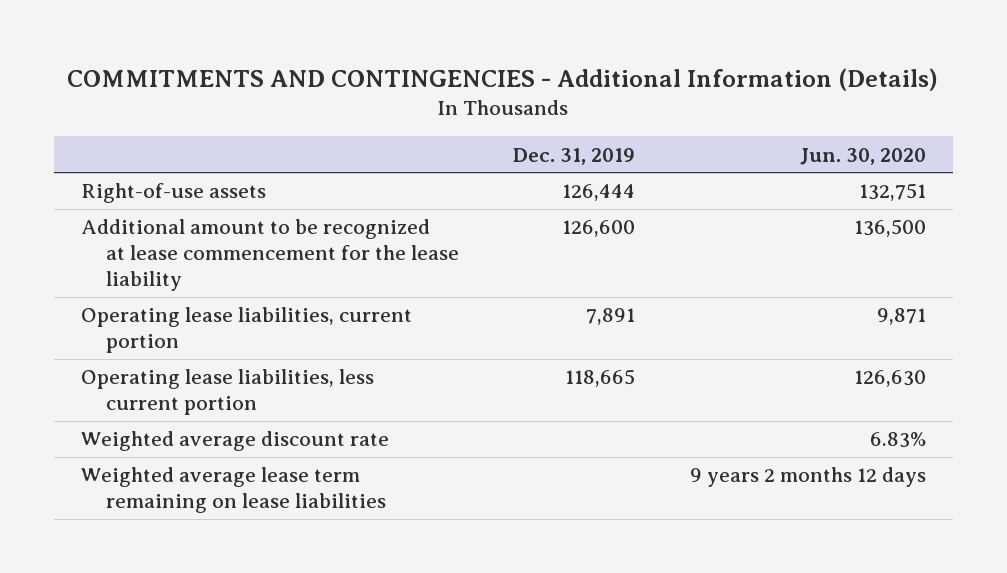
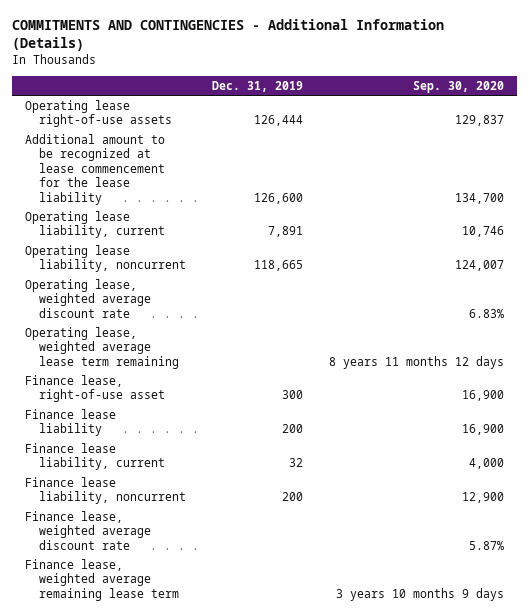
[799,147,926,165] Jun. 30, 2020 -> none
none -> [413,80,505,93] Sep. 30, 2020
[80,183,266,204] Right-of-use assets -> [25,99,172,128] Operating lease right-of-use assets
[80,307,412,354] Operating lease liabilities, current portion -> [25,210,165,239] Operating lease liability, current
[80,369,374,416] Operating lease liabilities, less current portion -> [25,244,186,273] Operating lease liability, noncurrent
[80,431,389,452] Weighted average discount rate -> [25,278,151,318] Operating lease, weighted average discount rate
[80,467,386,514] Weighted average lease term remaining on lease liabilities -> [25,326,179,369] Operating lease, weighted average lease term remaining
none -> [25,374,165,403] Finance lease, right-of-use asset
none -> [25,408,117,437] Finance lease liability
none -> [25,442,165,471] Finance lease liability, current
none -> [25,476,186,505] Finance lease liability, noncurrent
none -> [25,510,151,550] Finance lease, weighted average discount rate
none -> [25,558,179,601] Finance lease, weighted average remaining lease term

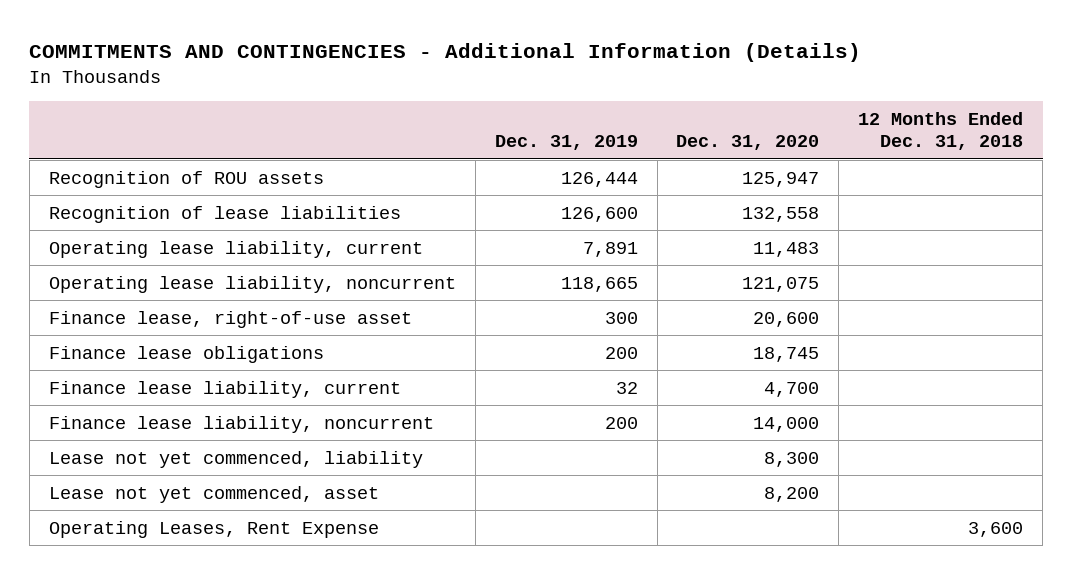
[413,80,505,93] Sep. 30, 2020 -> none
none -> [676,135,820,151] Dec. 31, 2020
none -> [858,111,1024,151] 12 Months Ended Dec. 31, 2018
[25,99,172,128] Operating lease right-of-use assets -> [48,170,324,188] Recognition of ROU assets
[25,133,166,205] Additional amount to be recognized at lease commencement for the lease liability -> [48,205,401,223] Recognition of lease liabilities
[25,278,151,318] Operating lease, weighted average discount rate -> none
[25,326,179,369] Operating lease, weighted average lease term remaining -> none
[25,408,117,437] Finance lease liability -> [48,345,324,363] Finance lease obligations
[25,510,151,550] Finance lease, weighted average discount rate -> none
[25,558,179,601] Finance lease, weighted average remaining lease term -> none
none -> [48,450,423,468] Lease not yet commenced, liability
none -> [48,485,379,503] Lease not yet commenced, asset
none -> [48,520,379,538] Operating Leases, Rent Expense

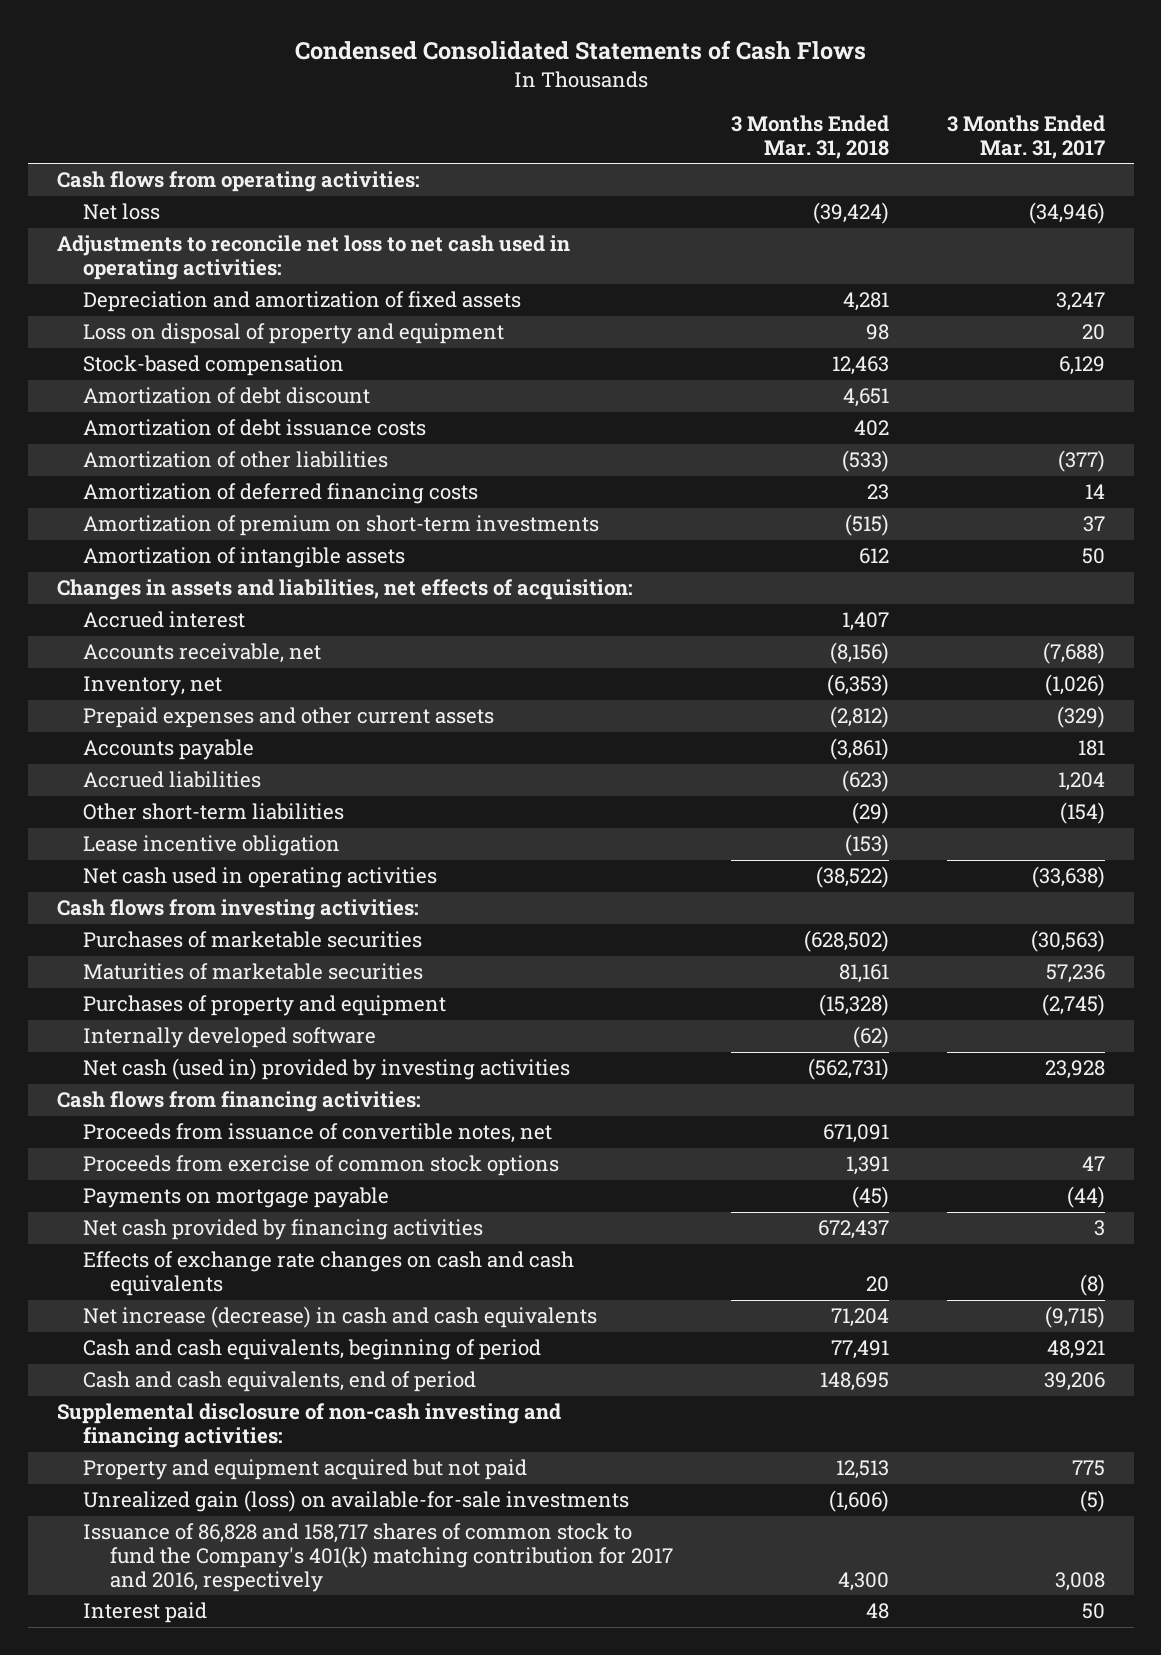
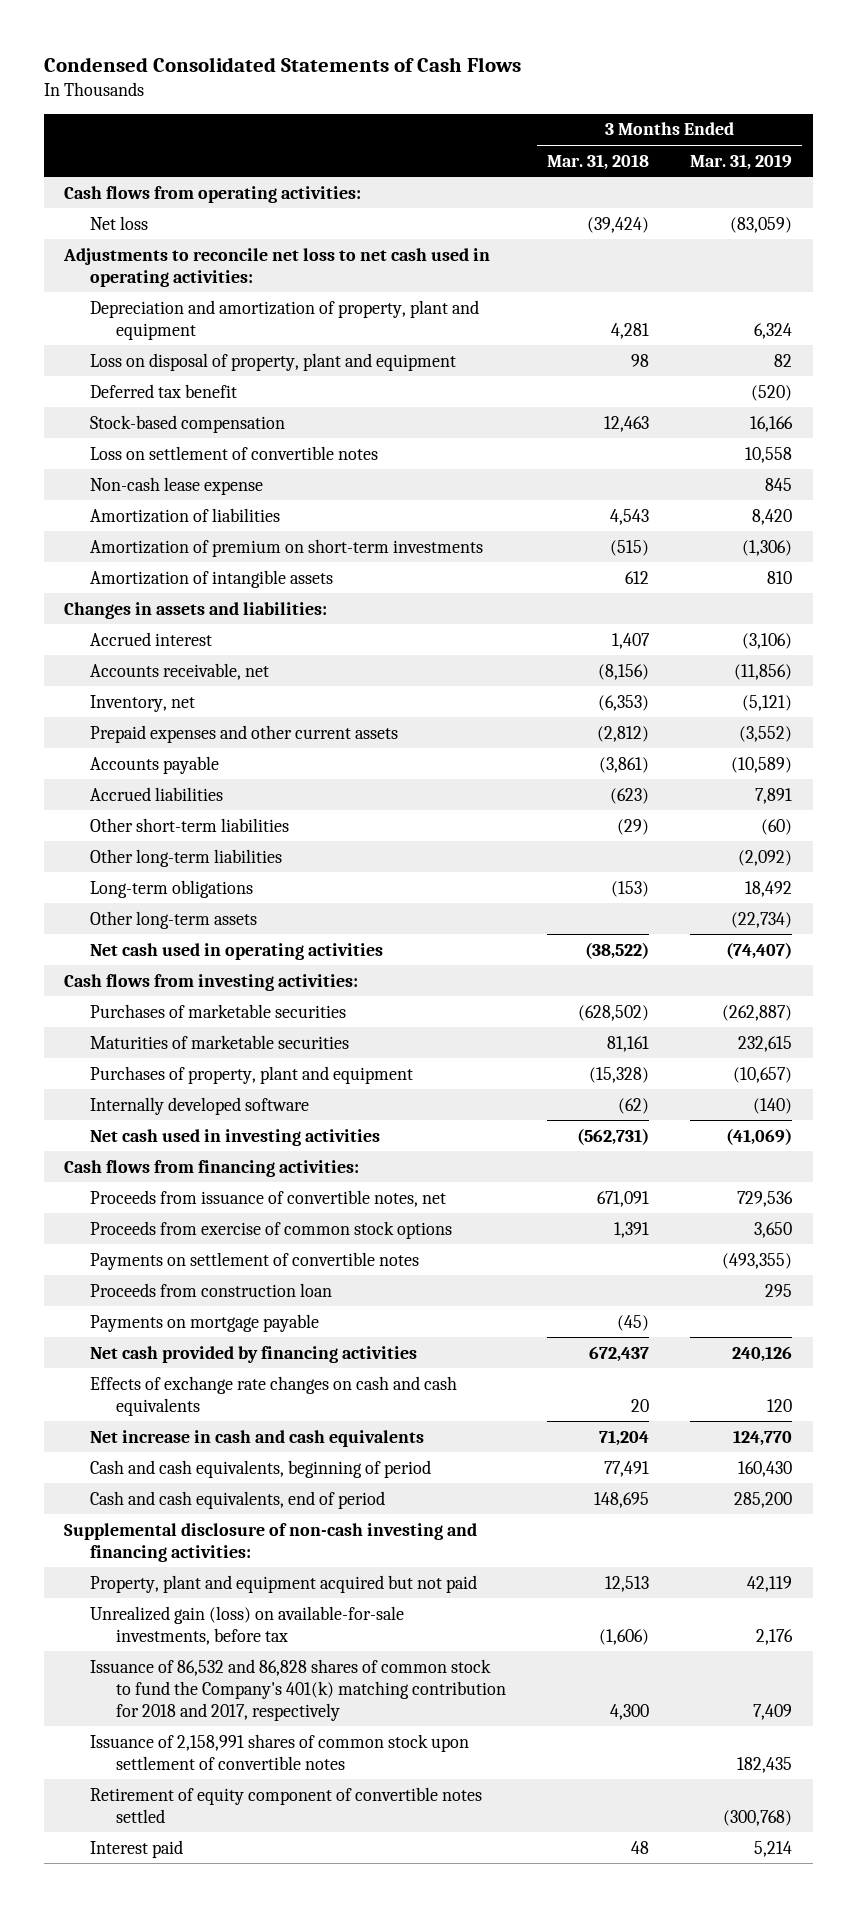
[946,114,1105,159] 3 Months Ended Mar. 31, 2017 -> none
none -> [690,153,793,170] Mar. 31, 2019
[83,291,522,313] Depreciation and amortization of fixed assets -> [90,299,480,340] Depreciation and amortization of property, plant and equipment
[83,323,505,345] Loss on disposal of property and equipment -> [90,352,457,371] Loss on disposal of property, plant and equipment
none -> [90,383,238,398] Deferred tax benefit
[83,419,427,437] Amortization of debt issuance costs -> none
[83,451,389,469] Amortization of other liabilities -> none
[83,483,479,505] Amortization of deferred financing costs -> none
none -> [90,445,379,460] Loss on settlement of convertible notes
none -> [90,476,264,495] Non-cash lease expense
[83,387,371,405] Amortization of debt discount -> [90,507,281,523] Amortization of liabilities
[842,388,889,408] 4,651 -> [610,508,650,525] 4,543
[56,579,633,601] Changes in assets and liabilities, net effects of acquisition: -> [64,601,328,619] Changes in assets and liabilities:
none -> [90,848,283,867] Other long-term liabilities
[83,835,341,857] Lease incentive obligation -> [90,879,254,898] Long-term obligations
none -> [90,910,258,929] Other long-term assets
[83,995,447,1017] Purchases of property and equipment -> [90,1065,414,1084] Purchases of property, plant and equipment
[83,1058,571,1081] Net cash (used in) provided by investing activities -> [90,1128,381,1146] Net cash used in investing activities
none -> [90,1251,420,1270] Payments on settlement of convertible notes
none -> [90,1282,333,1297] Proceeds from construction loan
[83,1306,598,1329] Net increase (decrease) in cash and cash equivalents -> [90,1429,425,1447] Net increase in cash and cash equivalents
[83,1459,528,1481] Property and equipment acquired but not paid -> [90,1574,478,1593] Property, plant and equipment acquired but not paid
[83,1490,630,1513] Unrealized gain (loss) on available-for-sale investments -> [90,1605,405,1645] Unrealized gain (loss) on available-for-sale investments, before tax
[83,1523,673,1592] Issuance of 86,828 and 158,717 shares of common stock to fund the Company's 401(k) matching contribution for 2017 and 2016, respectively -> [90,1658,507,1721] Issuance of 86,532 and 86,828 shares of common stock to fund the Company's 401(k) matching contribution for 2018 and 2017, respectively
none -> [90,1733,470,1770] Issuance of 2,158,991 shares of common stock upon settlement of convertible notes
none -> [90,1786,483,1823] Retirement of equity component of convertible notes settled

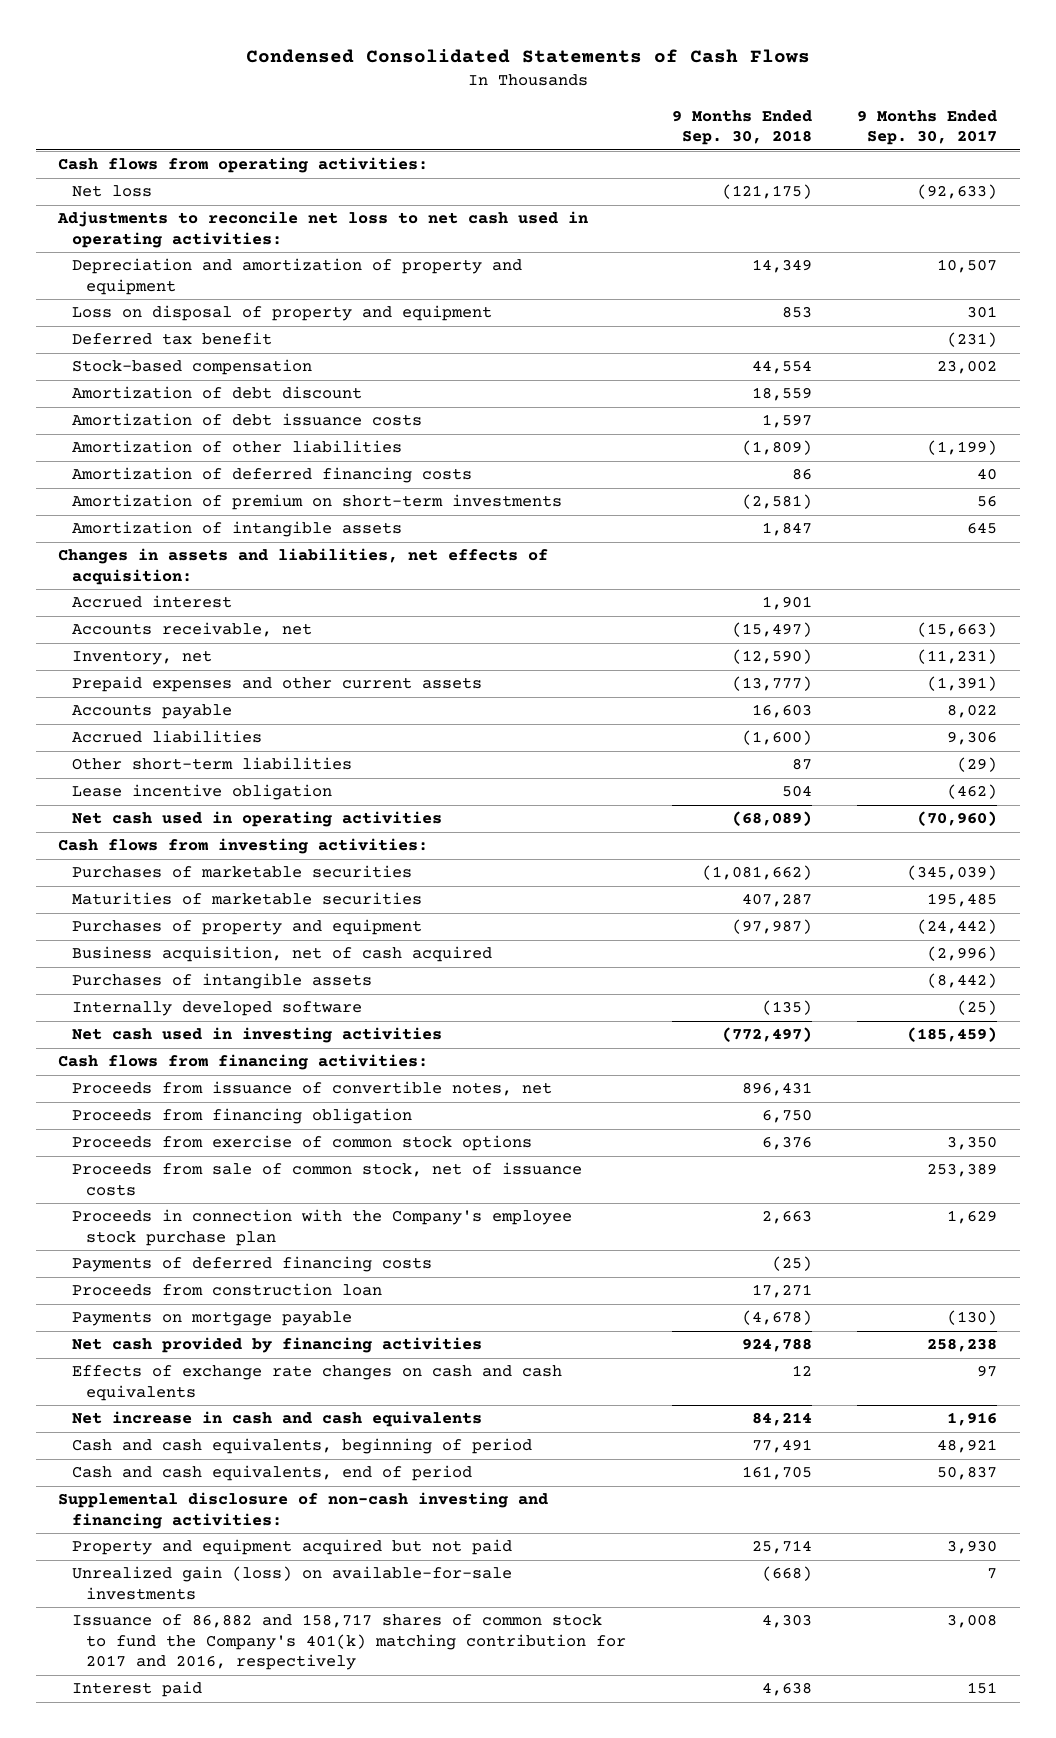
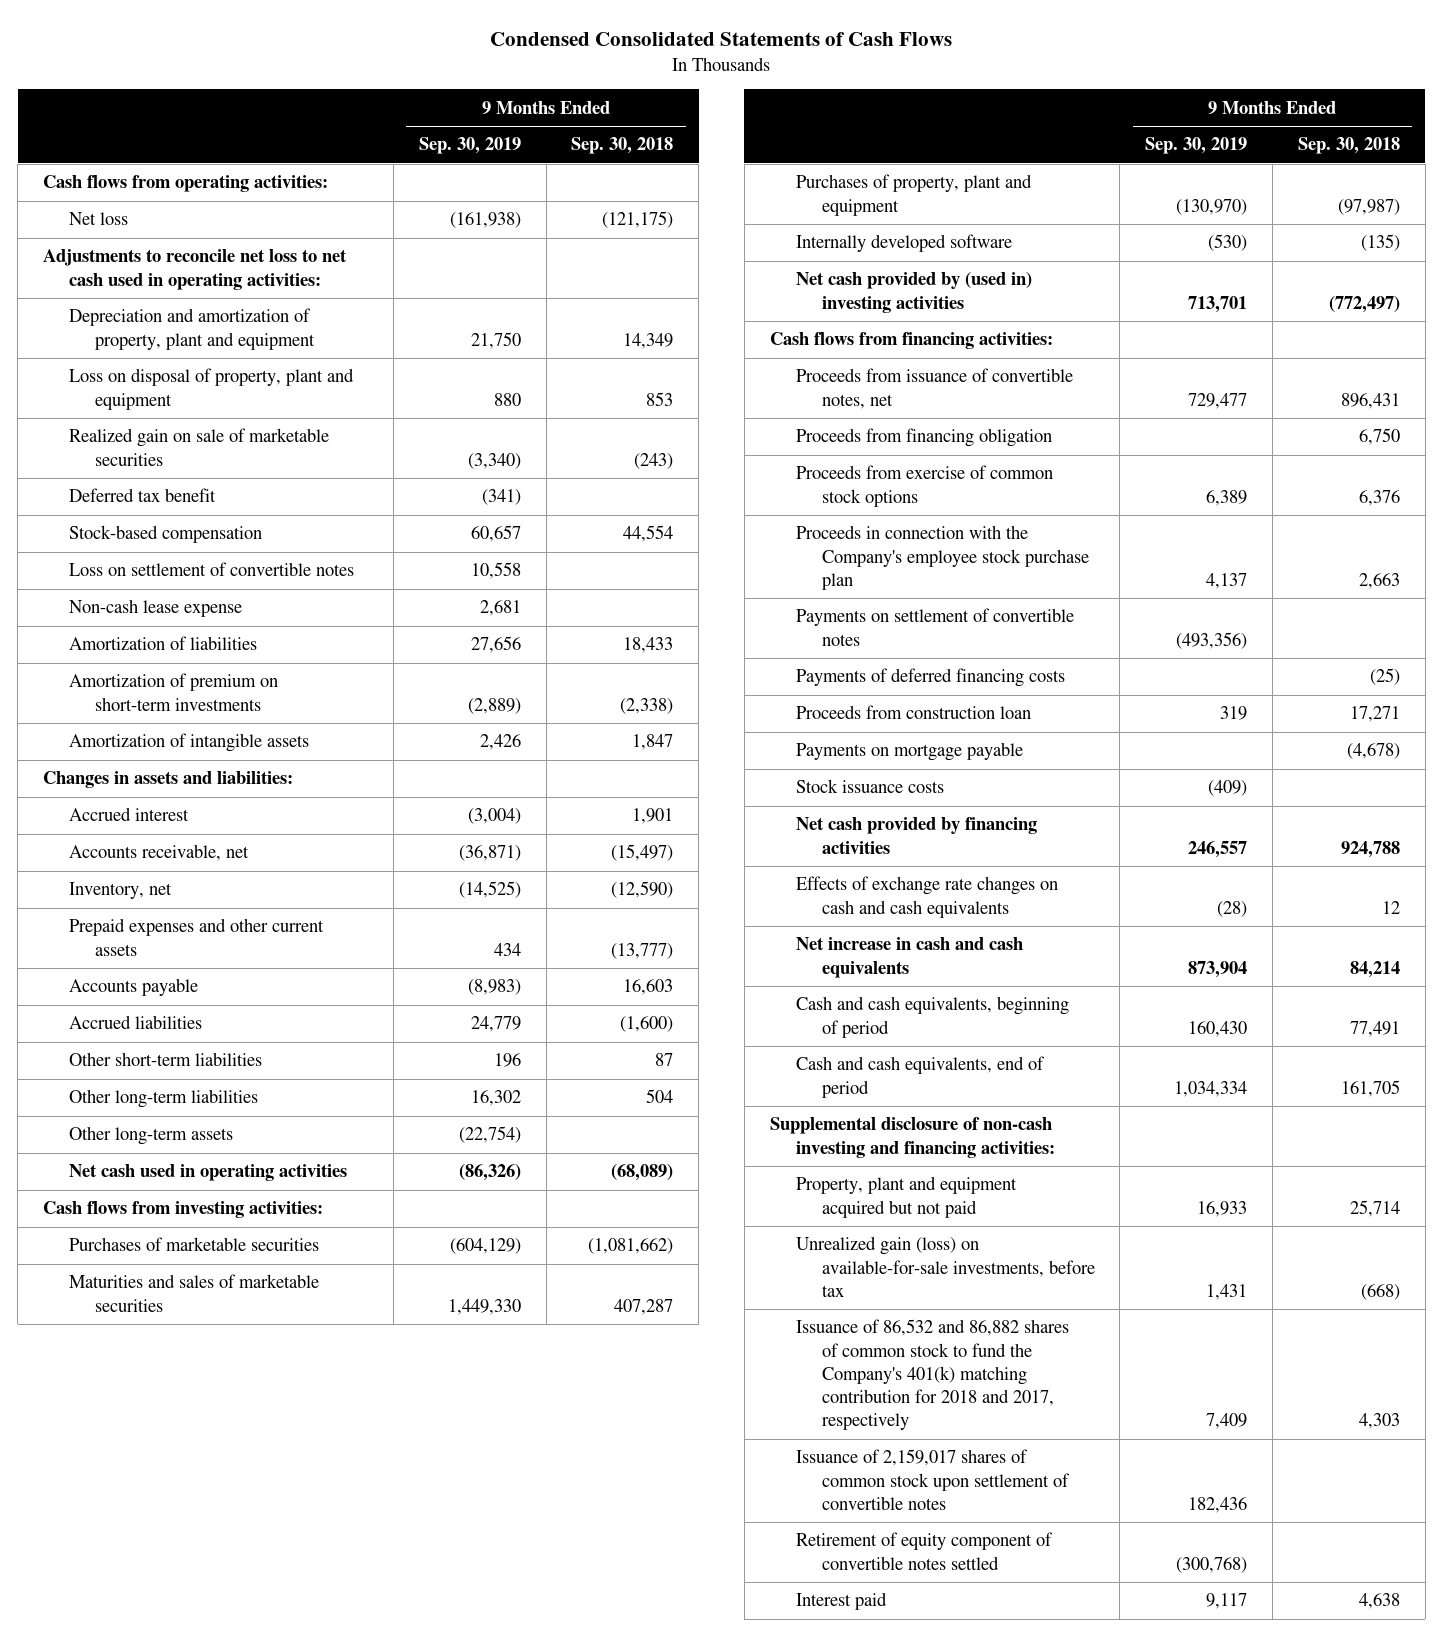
[857,110,998,146] 9 Months Ended Sep. 30, 2017 -> none
none -> [418,137,521,155] Sep. 30, 2019
[72,258,523,295] Depreciation and amortization of property and equipment -> [69,308,316,350] Depreciation and amortization of property, plant and equipment
[72,305,493,322] Loss on disposal of property and equipment -> [69,368,355,410] Loss on disposal of property, plant and equipment
none -> [69,428,330,466] Realized gain on sale of marketable securities
[72,386,363,400] Amortization of debt discount -> none
[72,413,423,427] Amortization of debt issuance costs -> none
[72,467,473,484] Amortization of deferred financing costs -> none
none -> [69,562,355,577] Loss on settlement of convertible notes
none -> [69,599,243,618] Non-cash lease expense
[72,440,403,454] Amortization of other liabilities -> [69,636,258,651] Amortization of liabilities
[741,440,812,456] (1,809) -> [623,637,674,654] 18,433
[741,494,812,510] (2,581) -> [620,697,674,714] (2,338)
[58,548,549,585] Changes in assets and liabilities, net effects of acquisition: -> [43,771,294,789] Changes in assets and liabilities:
[72,784,333,801] Lease incentive obligation -> none
none -> [69,1089,259,1109] Other long-term liabilities
none -> [69,1126,234,1146] Other long-term assets
[72,946,493,963] Business acquisition, net of cash acquired -> none
[72,973,373,990] Purchases of intangible assets -> none
[72,892,423,906] Maturities of marketable securities -> [69,1274,320,1312] Maturities and sales of marketable securities
[72,919,423,936] Purchases of property and equipment -> [795,174,1032,216] Purchases of property, plant and equipment
[72,1027,443,1044] Net cash used in investing activities -> [795,272,1032,313] Net cash provided by (used in) investing activities
[72,1162,583,1196] Proceeds from sale of common stock, net of issuance costs -> none
none -> [795,608,1074,646] Payments on settlement of convertible notes
none -> [795,779,944,794] Stock issuance costs
[72,1539,513,1556] Property and equipment acquired but not paid -> [795,1176,1017,1218] Property, plant and equipment acquired but not paid
[72,1566,513,1600] Unrealized gain (loss) on available-for-sale investments -> [795,1236,1095,1297] Unrealized gain (loss) on available-for-sale investments, before tax
[72,1614,626,1671] Issuance of 86,882 and 158,717 shares of common stock to fund the Company's 401(k) matching contribution for 2017 and 2016, respectively -> [795,1319,1069,1431] Issuance of 86,532 and 86,882 shares of common stock to fund the Company's 401(k) matching contribution for 2018 and 2017, respectively
none -> [795,1449,1070,1510] Issuance of 2,159,017 shares of common stock upon settlement of convertible notes
none -> [795,1532,1053,1570] Retirement of equity component of convertible notes settled

